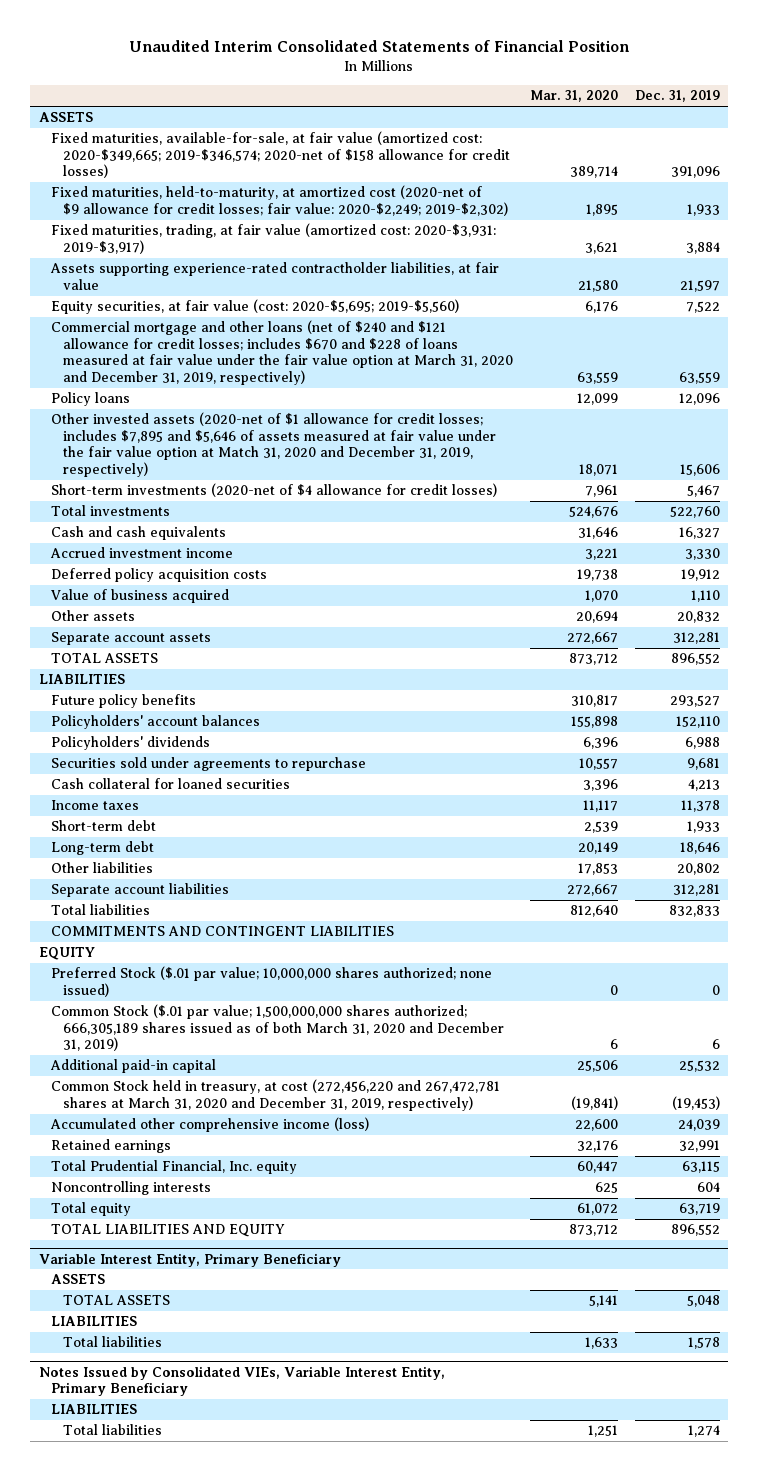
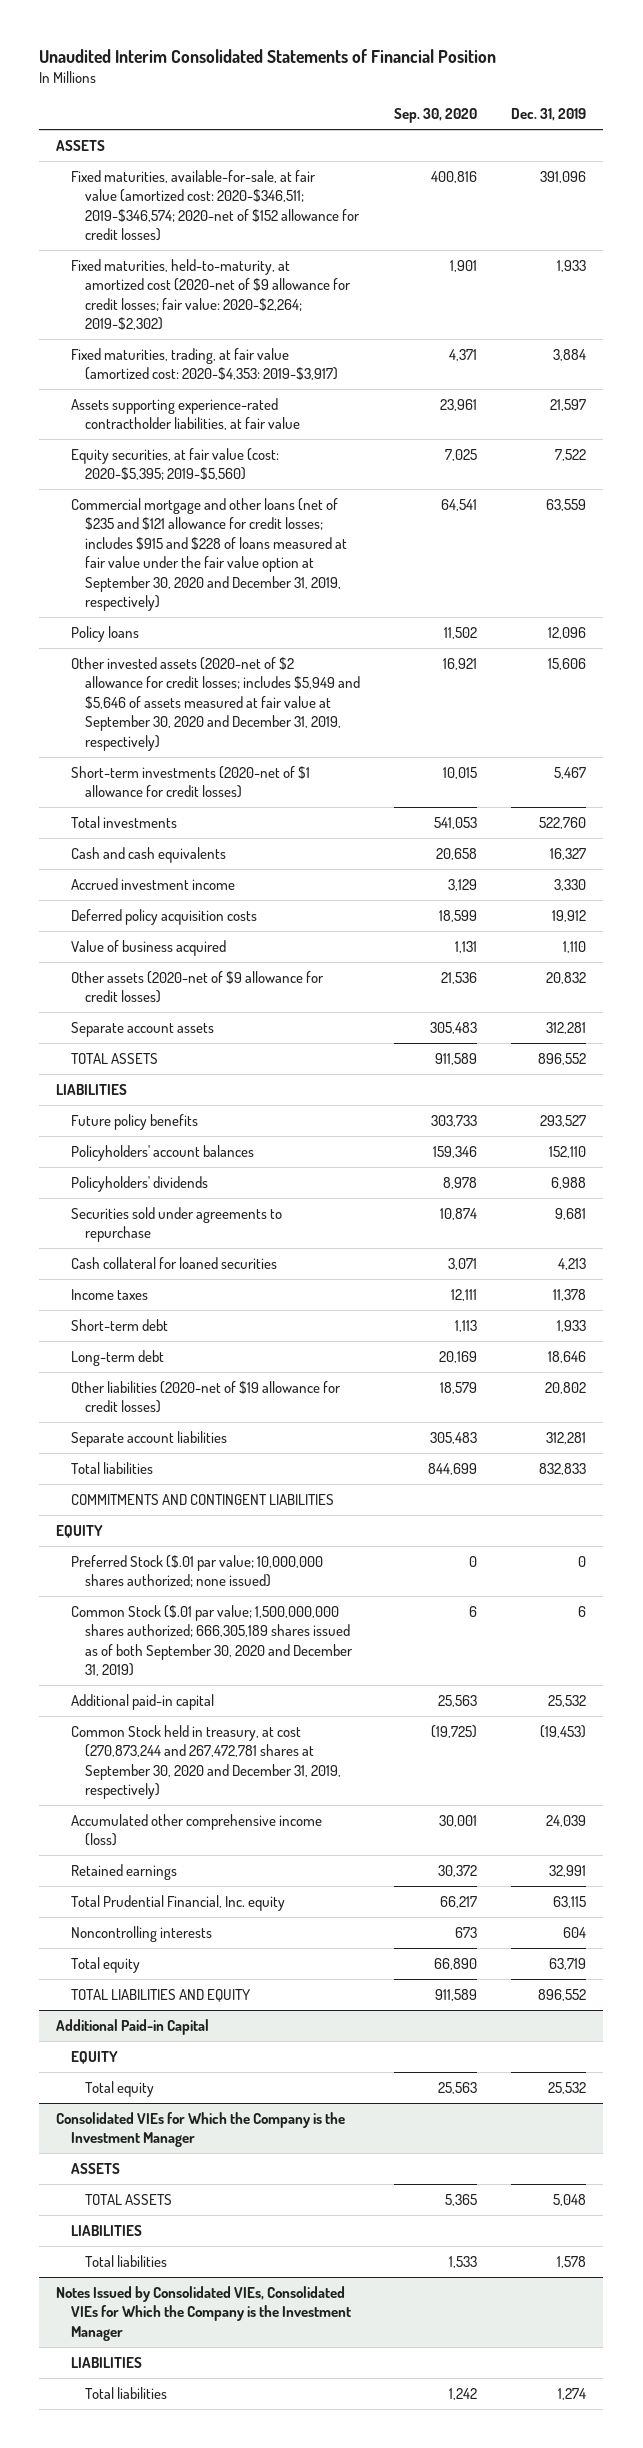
[530,90,619,103] Mar. 31, 2020 -> none
none -> [394,108,478,124] Sep. 30, 2020
[51,131,511,179] Fixed maturities, available-for-sale, at fair value (amortized cost: 2020-$349,665; 2019-$346,574; 2020-net of $158 allowance for credit losses) -> [70,169,361,242] Fixed maturities, available-for-sale, at fair value (amortized cost: 2020-$346,511; 2019-$346,574; 2020-net of $152 allowance for credit losses)
[51,185,509,216] Fixed maturities, held-to-maturity, at amortized cost (2020-net of $9 allowance for credit losses; fair value: 2020-$2,249; 2019-$2,302) -> [70,258,352,331] Fixed maturities, held-to-maturity, at amortized cost (2020-net of $9 allowance for credit losses; fair value: 2020-$2,264; 2019-$2,302)
[51,223,497,254] Fixed maturities, trading, at fair value (amortized cost: 2020-$3,931: 2019-$3,917) -> [70,347,339,381] Fixed maturities, trading, at fair value (amortized cost: 2020-$4,353: 2019-$3,917)
[51,299,460,315] Equity securities, at fair value (cost: 2020-$5,695; 2019-$5,560) -> [70,447,279,481] Equity securities, at fair value (cost: 2020-$5,395; 2019-$5,560)
[51,320,514,385] Commercial mortgage and other loans (net of $240 and $121 allowance for credit losses; includes $670 and $228 of loans measured at fair value under the fair value option at March 31, 2020 and December 31, 2019, respectively) -> [70,497,348,612] Commercial mortgage and other loans (net of $235 and $121 allowance for credit losses; includes $915 and $228 of loans measured at fair value under the fair value option at September 30, 2020 and December 31, 2019, respectively)
[51,412,497,477] Other invested assets (2020-net of $1 allowance for credit losses; includes $7,895 and $5,646 of assets measured at fair value under the fair value option at Match 31, 2020 and December 31, 2019, respectively) -> [70,656,361,751] Other invested assets (2020-net of $2 allowance for credit losses; includes $5,949 and $5,646 of assets measured at fair value at September 30, 2020 and December 31, 2019, respectively)
[51,483,498,498] Short-term investments (2020-net of $4 allowance for credit losses) -> [70,765,310,799] Short-term investments (2020-net of $1 allowance for credit losses)
[51,610,136,622] Other assets -> [70,970,324,1004] Other assets (2020-net of $9 allowance for credit losses)
[51,862,154,874] Other liabilities -> [70,1380,341,1414] Other liabilities (2020-net of $19 allowance for credit losses)
[51,1004,505,1052] Common Stock ($.01 par value; 1,500,000,000 shares authorized; 666,305,189 shares issued as of both March 31, 2020 and December 31, 2019) -> [70,1604,354,1677] Common Stock ($.01 par value; 1,500,000,000 shares authorized; 666,305,189 shares issued as of both September 30, 2020 and December 31, 2019)
[51,1079,501,1111] Common Stock held in treasury, at cost (272,456,220 and 267,472,781 shares at March 31, 2020 and December 31, 2019, respectively) -> [70,1724,342,1800] Common Stock held in treasury, at cost (270,873,244 and 267,472,781 shares at September 30, 2020 and December 31, 2019, respectively)
[38,1252,341,1267] Variable Interest Entity, Primary Beneficiary -> none
none -> [56,2018,210,2035] Additional Paid-in Capital
none -> [70,2050,118,2064] EQUITY
none -> [85,2080,155,2097] Total equity
none -> [56,2111,346,2148] Consolidated VIEs for Which the Company is the Investment Manager
[38,1365,445,1397] Notes Issued by Consolidated VIEs, Variable Interest Entity, Primary Beneficiary -> none
none -> [56,2285,351,2341] Notes Issued by Consolidated VIEs, Consolidated VIEs for Which the Company is the Investment Manager

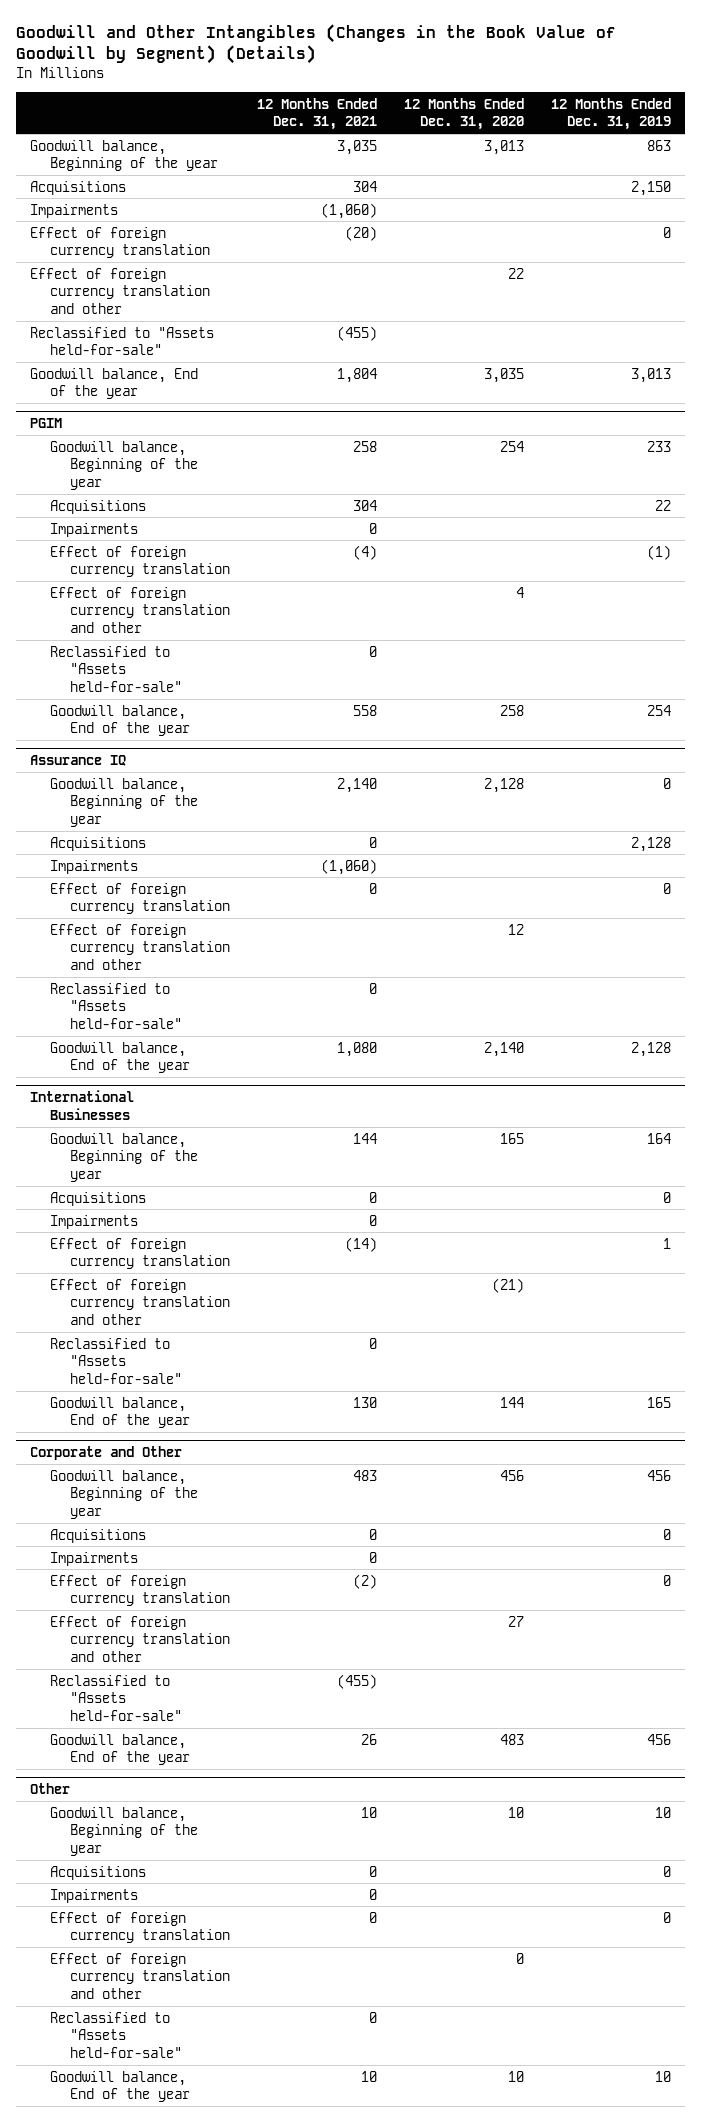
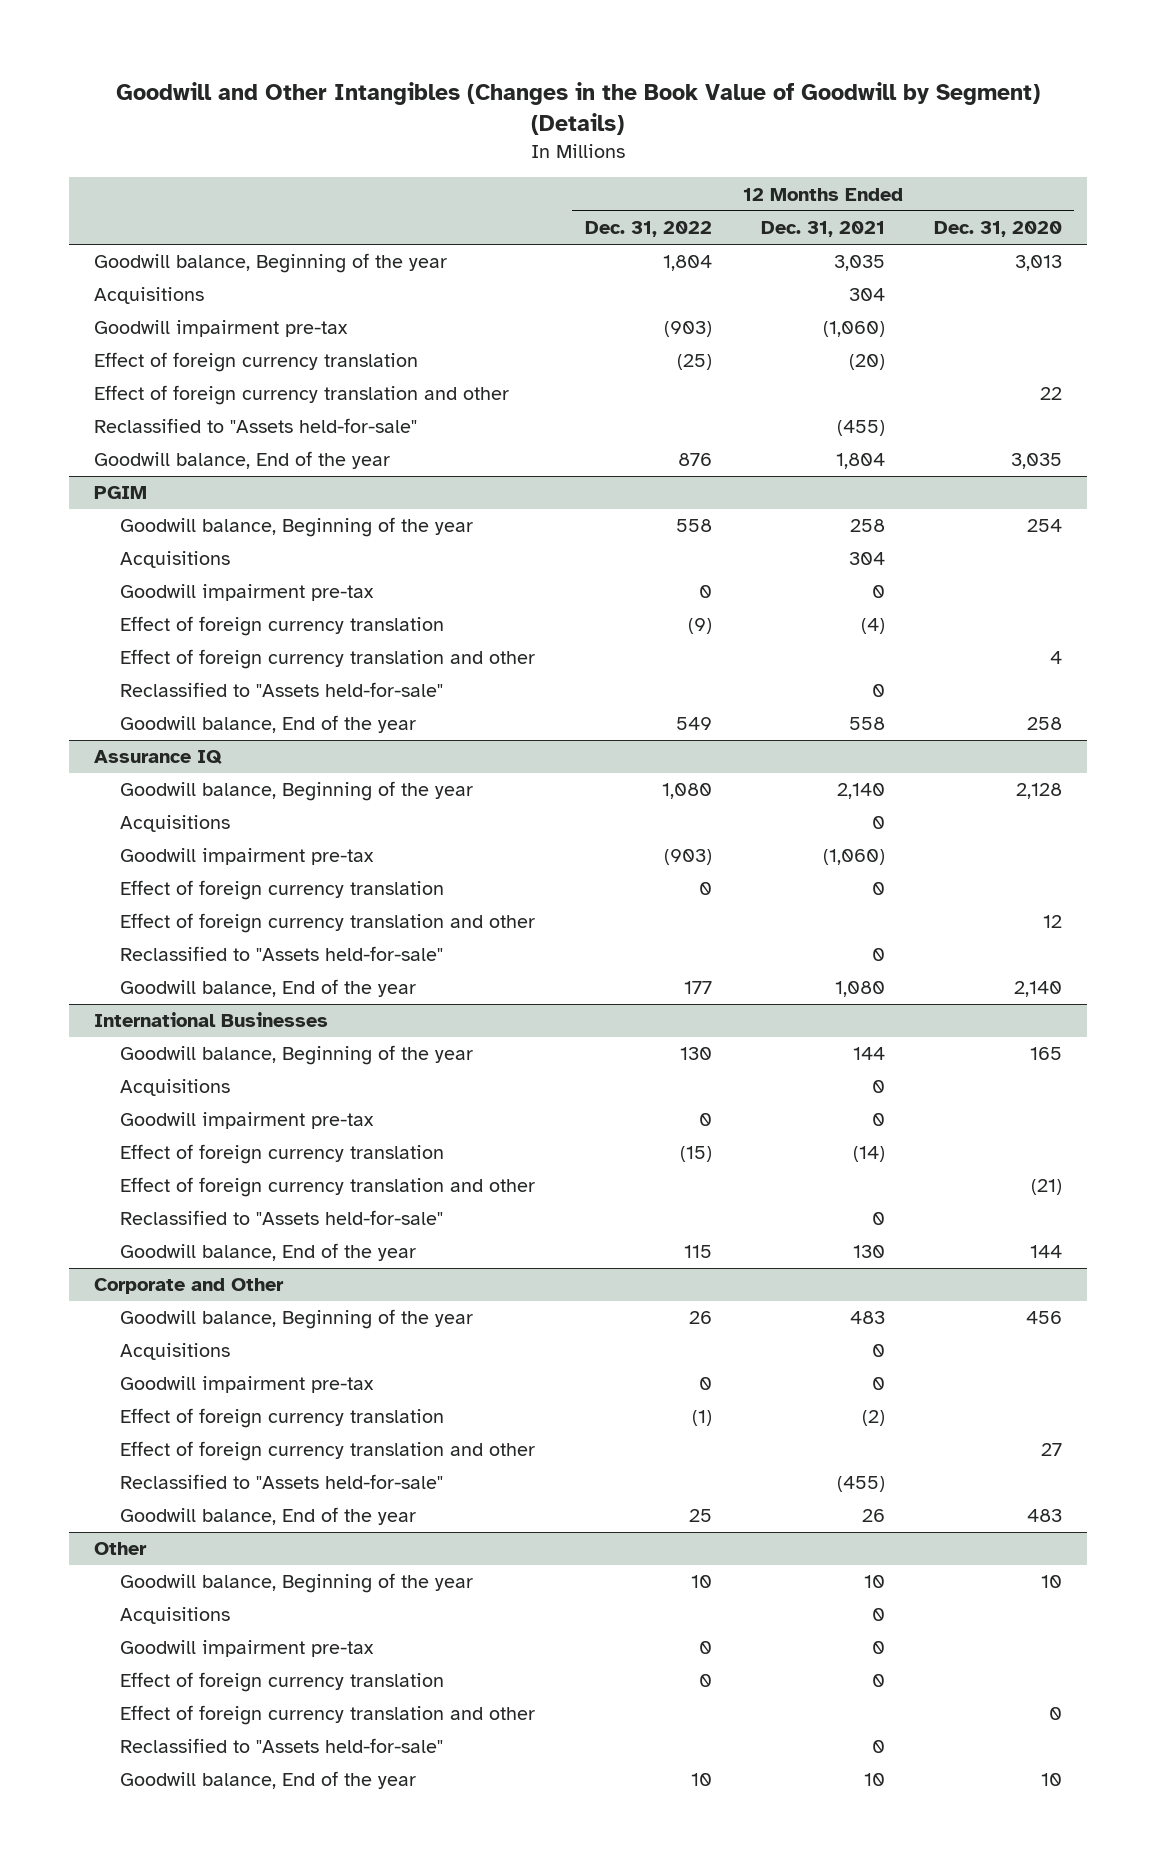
[551,97,672,131] 12 Months Ended Dec. 31, 2019 -> none
none -> [584,221,712,238] Dec. 31, 2022
[29,203,118,218] Impairments -> [93,320,348,338] Goodwill impairment pre-tax
[49,522,138,537] Impairments -> [120,584,375,602] Goodwill impairment pre-tax
[49,859,138,874] Impairments -> [120,848,375,866] Goodwill impairment pre-tax
[49,1214,138,1229] Impairments -> [120,1112,375,1130] Goodwill impairment pre-tax
[49,1551,138,1566] Impairments -> [120,1376,375,1394] Goodwill impairment pre-tax
[49,1888,138,1903] Impairments -> [120,1640,375,1658] Goodwill impairment pre-tax

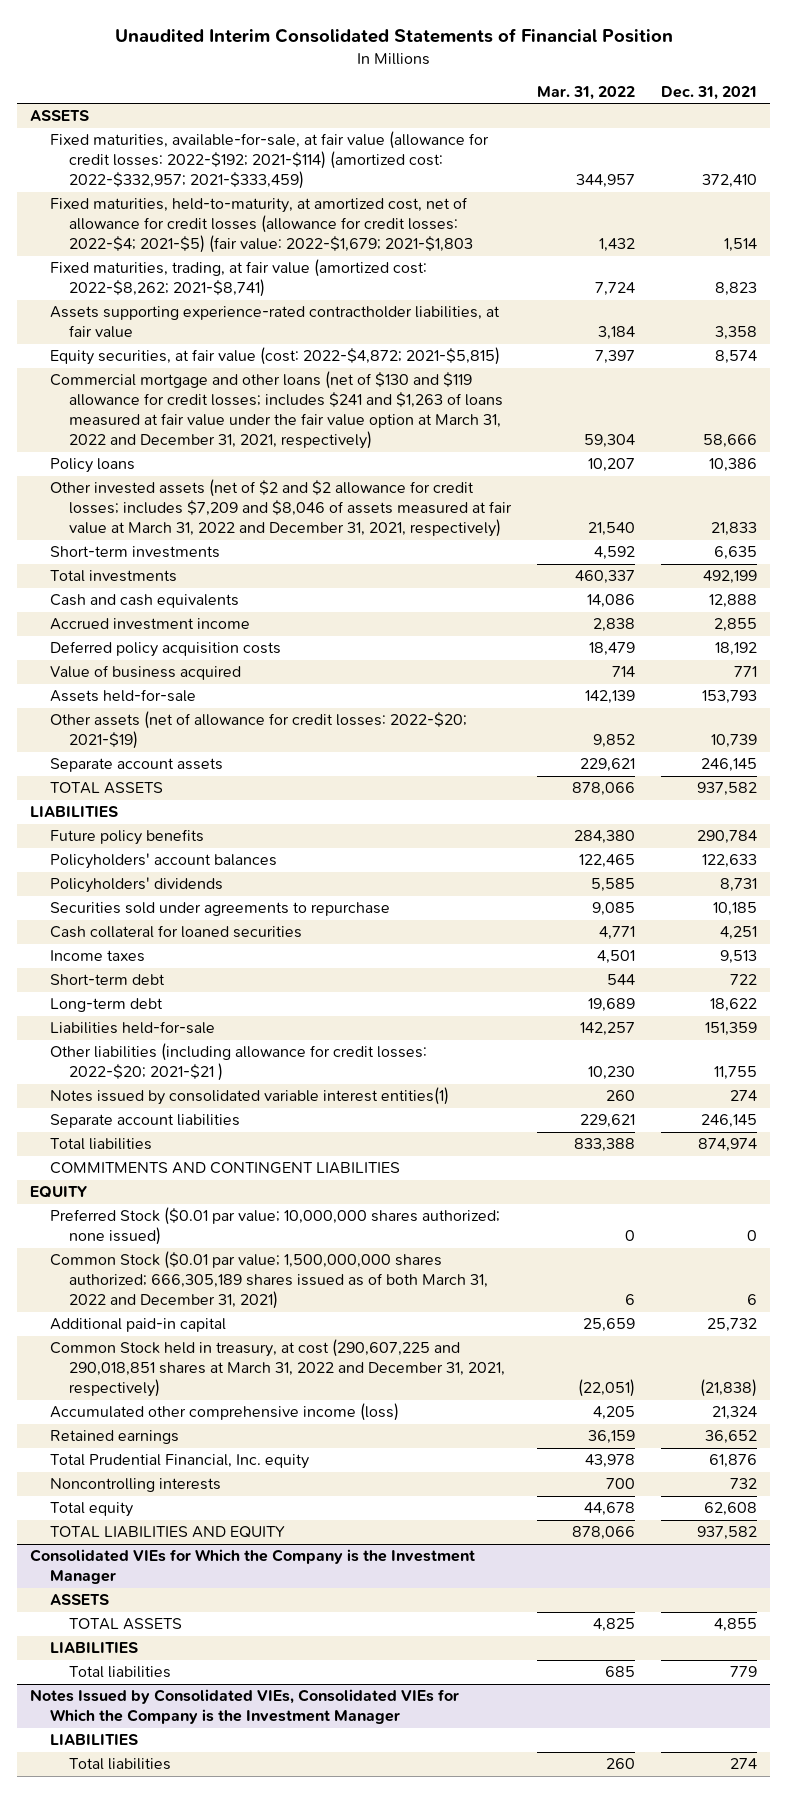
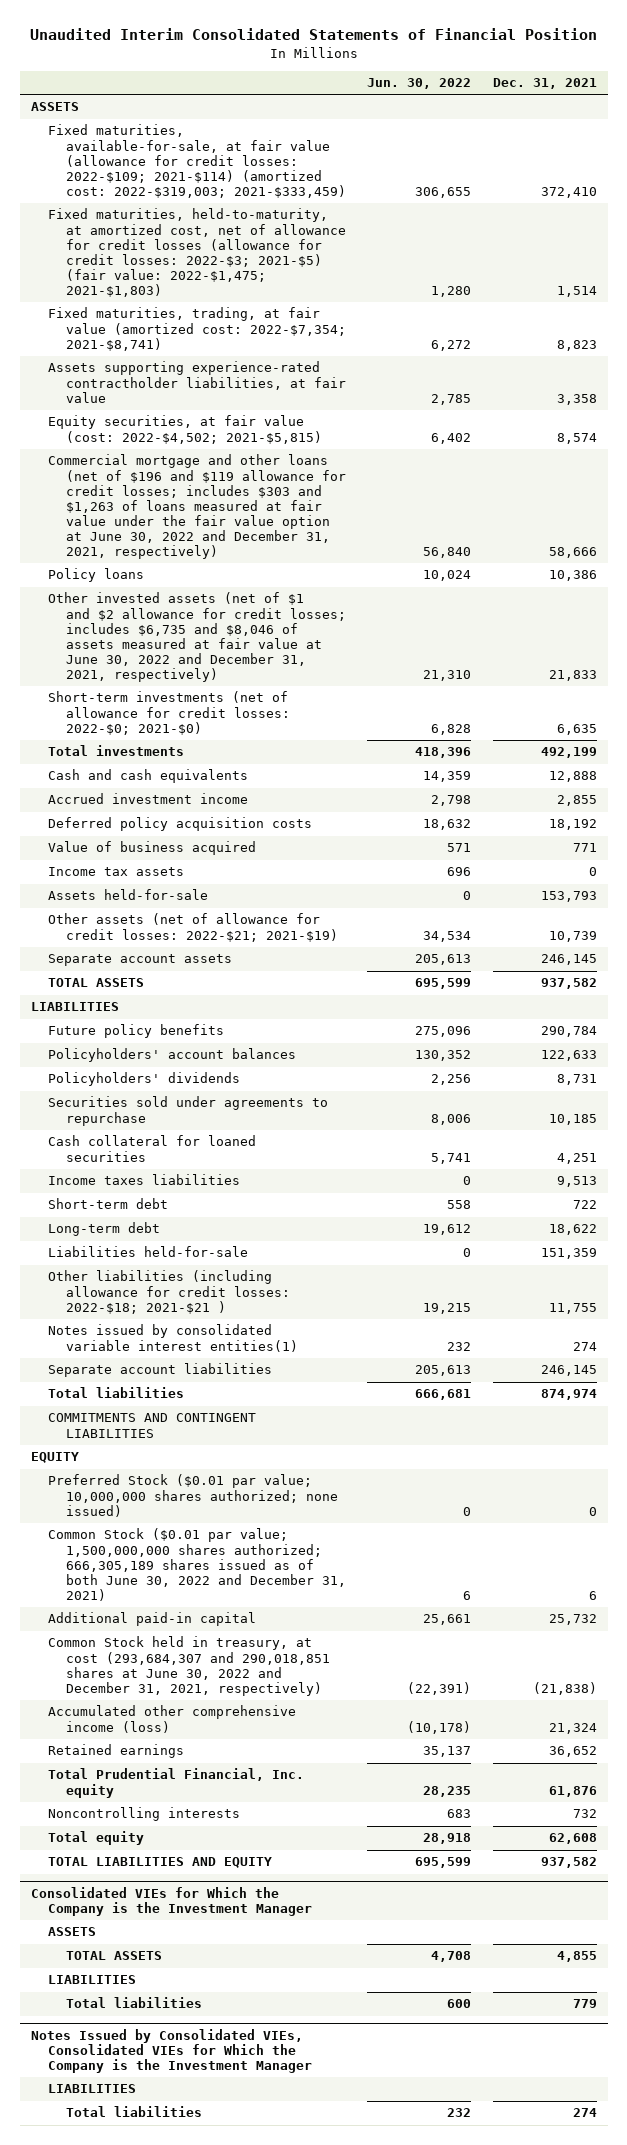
[537,85,636,100] Mar. 31, 2022 -> none
none -> [367,78,472,90] Jun. 30, 2022
[49,131,489,190] Fixed maturities, available-for-sale, at fair value (allowance for credit losses: 2022-$192; 2021-$114) (amortized cost: 2022-$332,957; 2021-$333,459) -> [48,124,347,198] Fixed maturities, available-for-sale, at fair value (allowance for credit losses: 2022-$109; 2021-$114) (amortized cost: 2022-$319,003; 2021-$333,459)
[49,197,474,254] Fixed maturities, held-to-maturity, at amortized cost, net of allowance for credit losses (allowance for credit losses: 2022-$4; 2021-$5) (fair value: 2022-$1,679; 2021-$1,803 -> [48,208,347,297] Fixed maturities, held-to-maturity, at amortized cost, net of allowance for credit losses (allowance for credit losses: 2022-$3; 2021-$5) (fair value: 2022-$1,475; 2021-$1,803)
[49,259,427,298] Fixed maturities, trading, at fair value (amortized cost: 2022-$8,262; 2021-$8,741) -> [48,307,347,351] Fixed maturities, trading, at fair value (amortized cost: 2022-$7,354; 2021-$8,741)
[49,347,500,366] Equity securities, at fair value (cost: 2022-$4,872; 2021-$5,815) -> [48,415,323,444] Equity securities, at fair value (cost: 2022-$4,502; 2021-$5,815)
[49,371,504,450] Commercial mortgage and other loans (net of $130 and $119 allowance for credit losses; includes $241 and $1,263 of loans measured at fair value under the fair value option at March 31, 2022 and December 31, 2021, respectively) -> [48,454,347,559] Commercial mortgage and other loans (net of $196 and $119 allowance for credit losses; includes $303 and $1,263 of loans measured at fair value under the fair value option at June 30, 2022 and December 31, 2021, respectively)
[49,479,513,538] Other invested assets (net of $2 and $2 allowance for credit losses; includes $7,209 and $8,046 of assets measured at fair value at March 31, 2022 and December 31, 2021, respectively) -> [48,592,347,682] Other invested assets (net of $1 and $2 allowance for credit losses; includes $6,735 and $8,046 of assets measured at fair value at June 30, 2022 and December 31, 2021, respectively)
[49,546,220,559] Short-term investments -> [48,691,291,735] Short-term investments (net of allowance for credit losses: 2022-$0; 2021-$0)
none -> [48,867,185,877] Income tax assets
[49,711,467,750] Other assets (net of allowance for credit losses: 2022-$20; 2021-$19) -> [48,913,339,942] Other assets (net of allowance for credit losses: 2022-$21; 2021-$19)
[49,950,145,963] Income taxes -> [48,1174,241,1186] Income taxes liabilities
[49,1043,427,1082] Other liabilities (including allowance for credit losses: 2022-$20; 2021-$21 ) -> [48,1270,291,1314] Other liabilities (including allowance for credit losses: 2022-$18; 2021-$21 )
[49,1251,489,1310] Common Stock ($0.01 par value; 1,500,000,000 shares authorized; 666,305,189 shares issued as of both March 31, 2022 and December 31, 2021) -> [48,1528,347,1601] Common Stock ($0.01 par value; 1,500,000,000 shares authorized; 666,305,189 shares issued as of both June 30, 2022 and December 31, 2021)
[49,1339,506,1398] Common Stock held in treasury, at cost (290,607,225 and 290,018,851 shares at March 31, 2022 and December 31, 2021, respectively) -> [48,1636,331,1696] Common Stock held in treasury, at cost (293,684,307 and 290,018,851 shares at June 30, 2022 and December 31, 2021, respectively)

